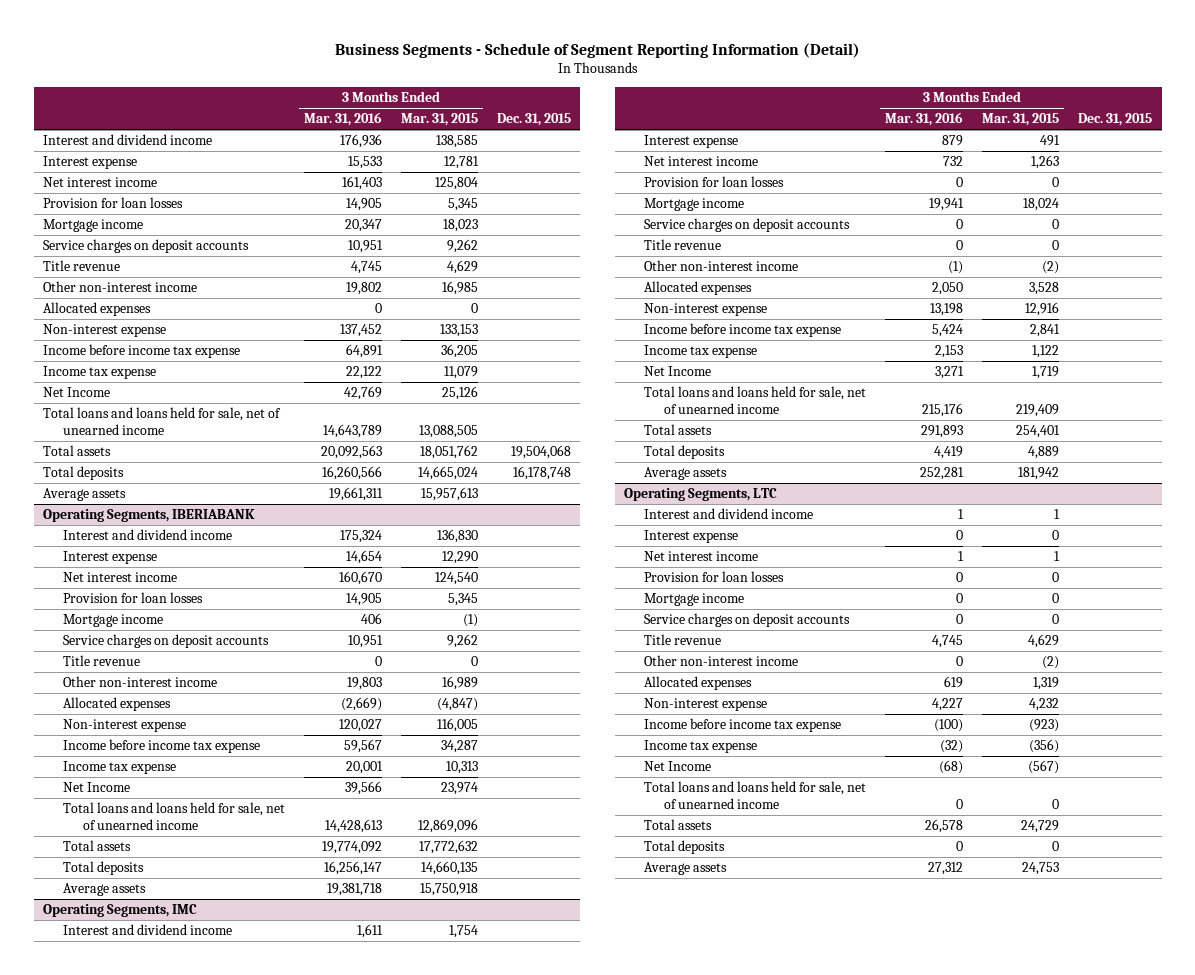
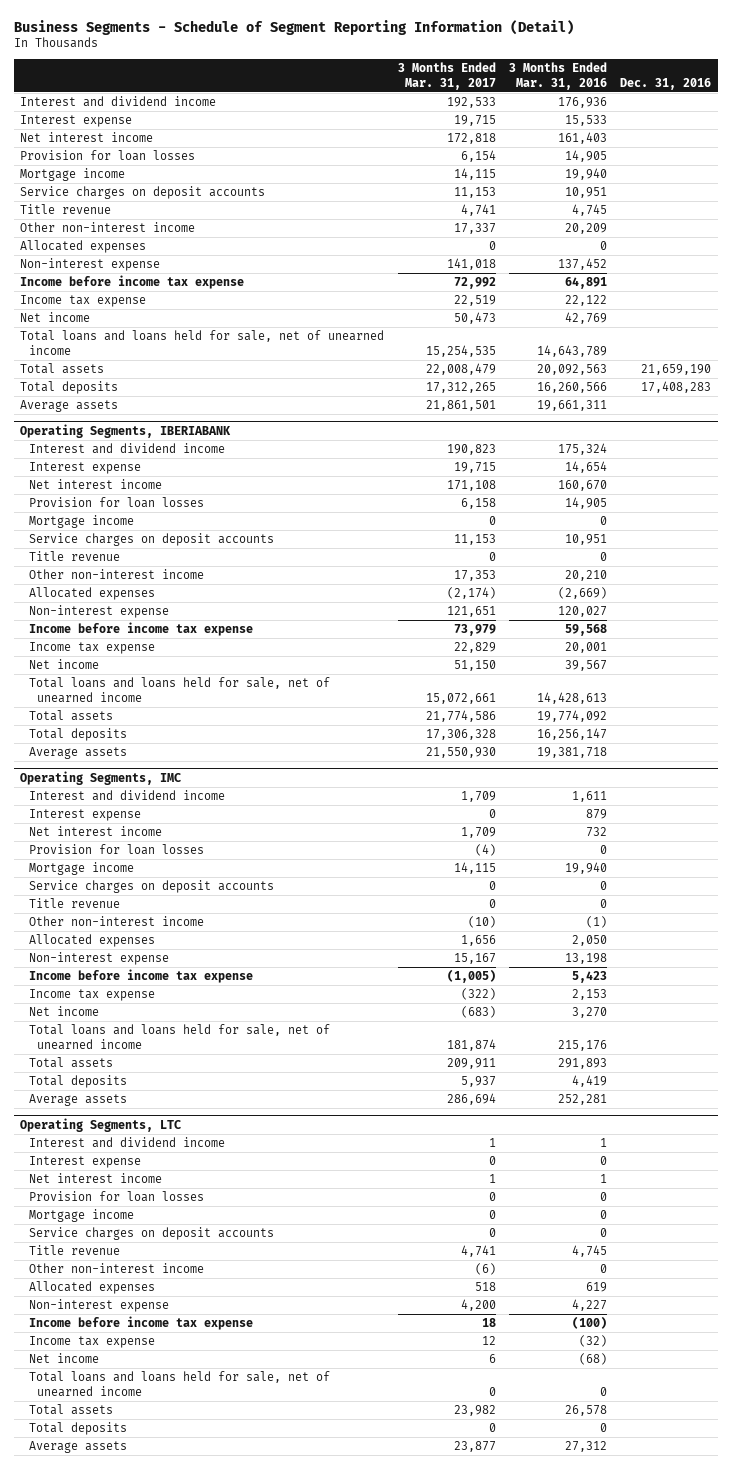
[400,113,478,127] Mar. 31, 2015 -> none
[496,113,571,127] Dec. 31, 2015 -> none
none -> [397,61,496,90] 3 Months Ended Mar. 31, 2017
none -> [620,77,712,90] Dec. 31, 2016
[344,219,382,233] 20,347 -> [564,168,607,181] 19,940
[345,282,382,296] 19,802 -> [564,223,607,235] 20,209
[43,387,111,398] Net Income -> [20,312,91,323] Net income
[360,613,382,625] 406 -> [599,516,607,526] 0
[346,677,382,691] 19,803 -> [564,570,607,582] 20,210
[343,739,382,754] 59,567 -> [564,624,607,637] 59,568
[62,782,130,793] Net Income -> [28,659,99,670] Net income
[344,781,382,796] 39,566 -> [564,660,607,672] 39,567
[929,198,965,212] 19,941 -> [564,862,607,875] 19,940
[932,324,964,338] 5,424 -> [571,971,607,984] 5,423
[644,366,712,377] Net Income -> [28,1006,99,1017] Net income
[935,366,965,380] 3,271 -> [571,1007,607,1019] 3,270
[644,761,712,772] Net Income -> [28,1353,99,1364] Net income

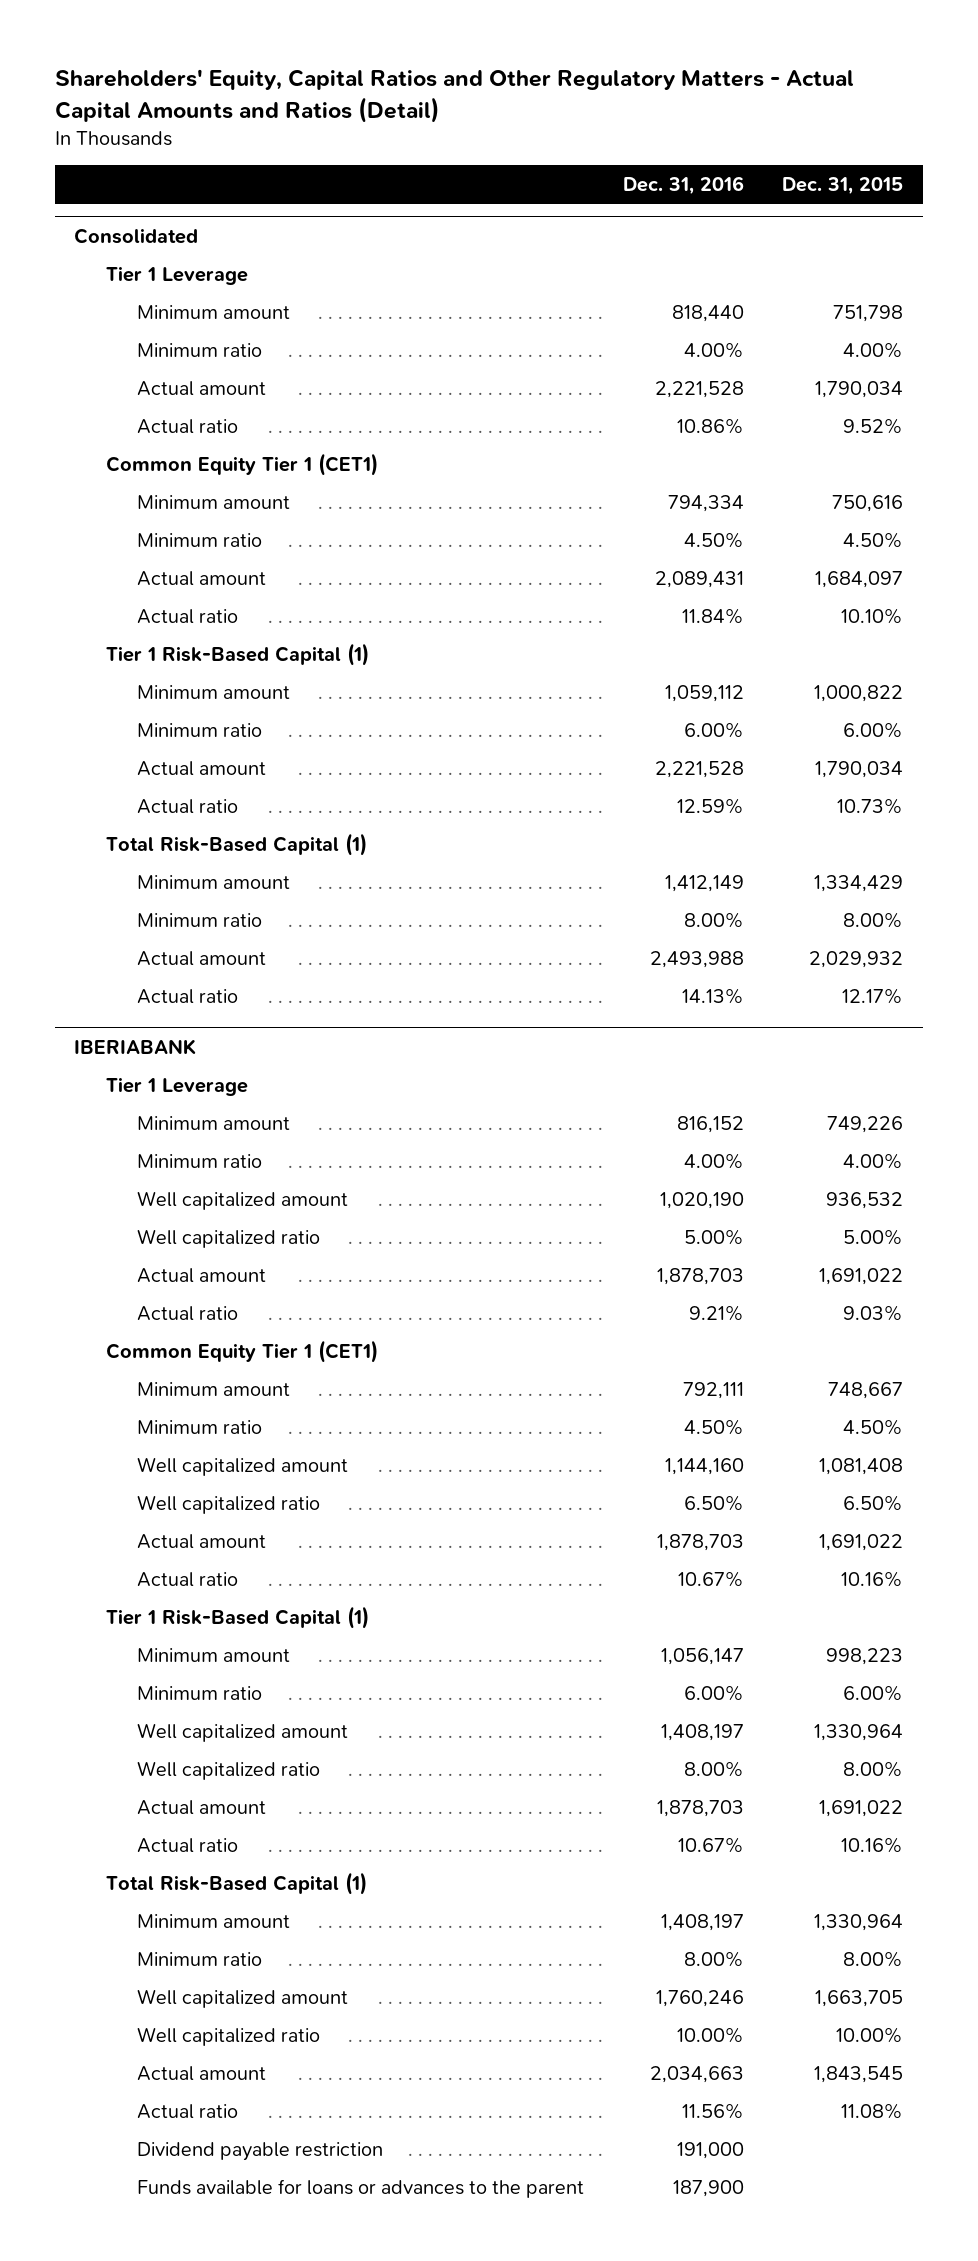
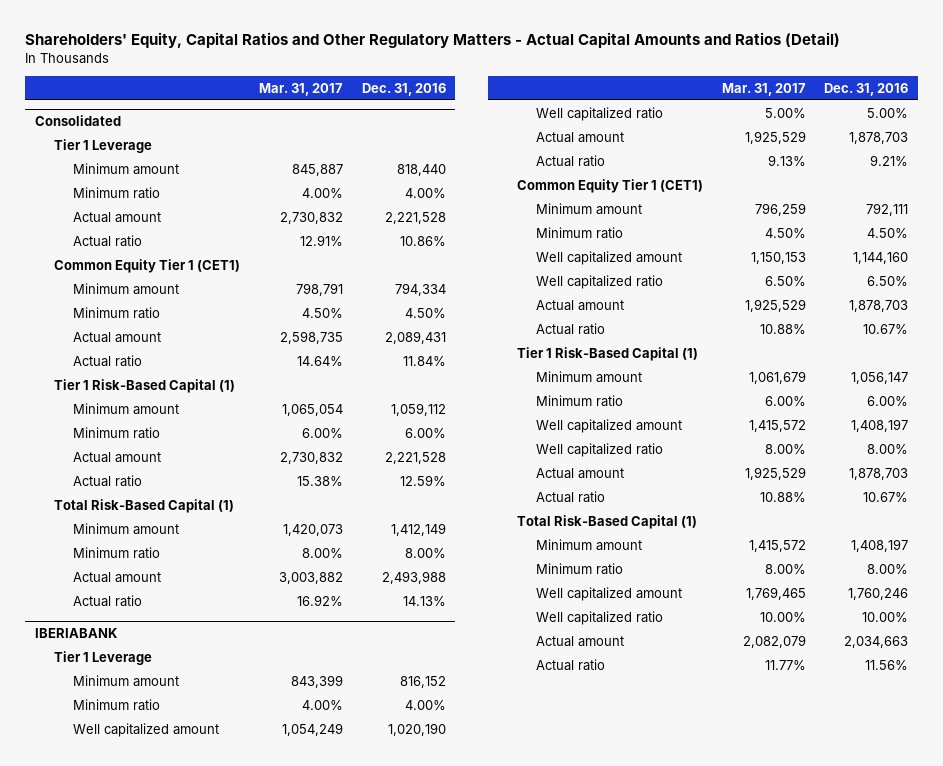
[782,176,904,195] Dec. 31, 2015 -> none
none -> [258,82,343,96] Mar. 31, 2017
[137,2141,384,2161] Dividend payable restriction -> none
[137,2178,585,2198] Funds available for loans or advances to the parent -> none

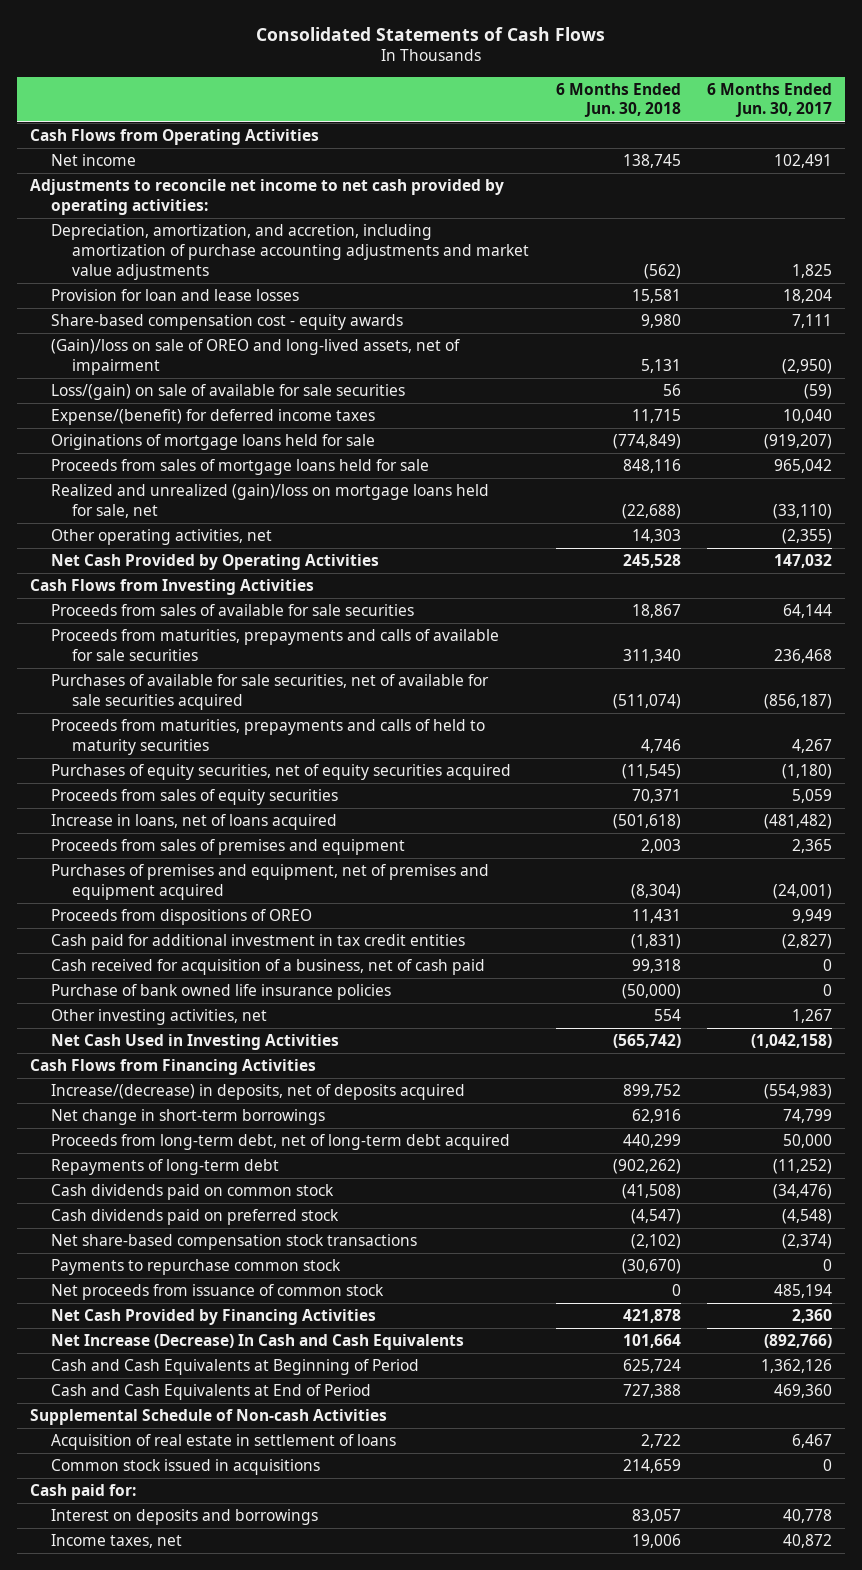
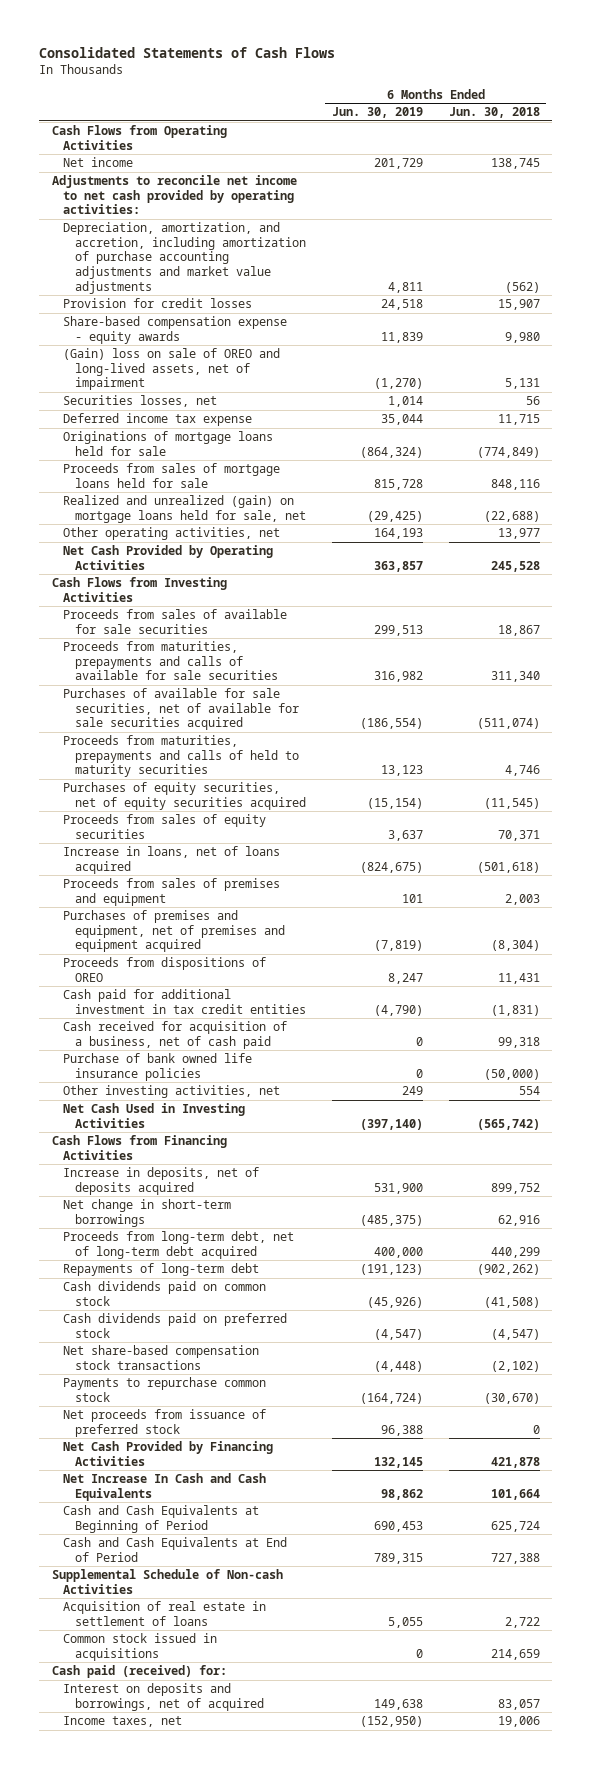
[707,82,833,118] 6 Months Ended Jun. 30, 2017 -> none
none -> [331,107,423,119] Jun. 30, 2019
[51,289,300,302] Provision for loan and lease losses -> [63,298,253,309] Provision for credit losses
[631,289,681,304] 15,581 -> [497,299,540,311] 15,907
[51,314,404,331] Share-based compensation cost - equity awards -> [63,316,288,344] Share-based compensation expense - equity awards
[51,339,461,375] (Gain)/loss on sale of OREO and long-lived assets, net of impairment -> [63,348,281,391] (Gain) loss on sale of OREO and long-lived assets, net of impairment
[51,384,406,401] Loss/(gain) on sale of available for sale securities -> [63,395,218,408] Securities losses, net
[51,409,376,426] Expense/(benefit) for deferred income taxes -> [63,413,253,427] Deferred income tax expense
[51,484,490,518] Realized and unrealized (gain)/loss on mortgage loans held for sale, net -> [63,495,306,523] Realized and unrealized (gain) on mortgage loans held for sale, net
[631,529,681,544] 14,303 -> [497,528,540,540] 13,977
[51,1084,466,1101] Increase/(decrease) in deposits, net of deposits acquired -> [63,1167,260,1195] Increase in deposits, net of deposits acquired
[51,1284,385,1301] Net proceeds from issuance of common stock -> [63,1409,267,1437] Net proceeds from issuance of preferred stock
[51,1334,465,1351] Net Increase (Decrease) In Cash and Cash Equivalents -> [63,1473,267,1501] Net Increase In Cash and Cash Equivalents
[30,1484,137,1501] Cash paid for: -> [52,1665,228,1679] Cash paid (received) for:
[51,1509,319,1526] Interest on deposits and borrowings -> [63,1683,264,1711] Interest on deposits and borrowings, net of acquired

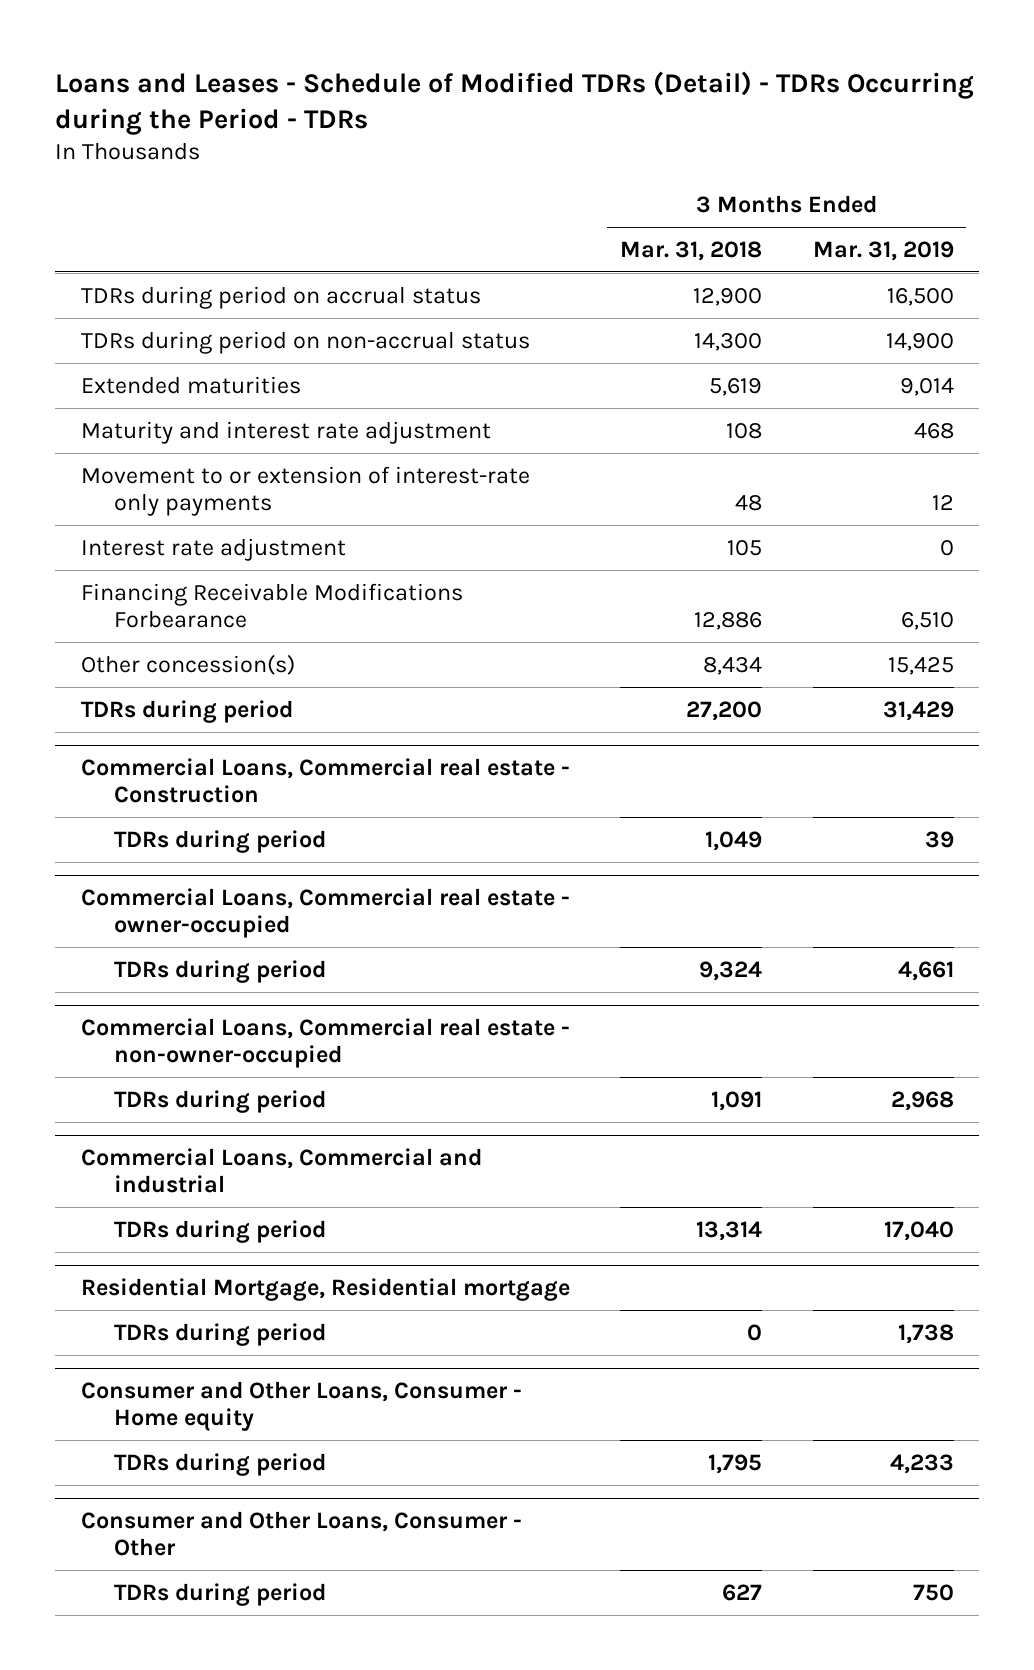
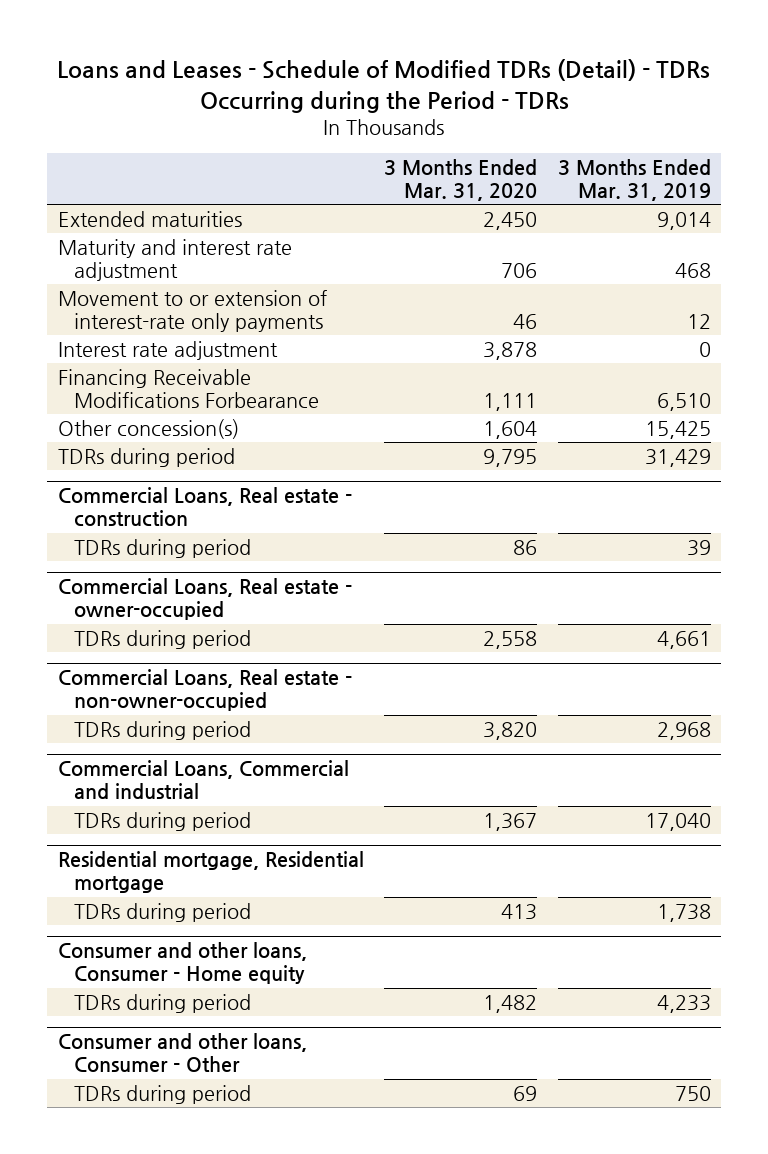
[620,240,763,261] Mar. 31, 2018 -> none
none -> [384,158,538,201] 3 Months Ended Mar. 31, 2020
[80,285,481,309] TDRs during period on accrual status -> none
[80,330,530,354] TDRs during period on non-accrual status -> none
[80,758,570,804] Commercial Loans, Commercial real estate - Construction -> [57,487,352,528] Commercial Loans, Real estate - construction
[80,888,570,939] Commercial Loans, Commercial real estate - owner-occupied -> [57,578,352,621] Commercial Loans, Real estate - owner-occupied
[80,1018,570,1069] Commercial Loans, Commercial real estate - non-owner-occupied -> [57,669,352,712] Commercial Loans, Real estate - non-owner-occupied
[80,1278,570,1302] Residential Mortgage, Residential mortgage -> [57,851,364,894] Residential mortgage, Residential mortgage
[80,1381,522,1432] Consumer and Other Loans, Consumer - Home equity -> [57,942,307,985] Consumer and other loans, Consumer - Home equity
[80,1511,522,1557] Consumer and Other Loans, Consumer - Other -> [57,1033,307,1073] Consumer and other loans, Consumer - Other

